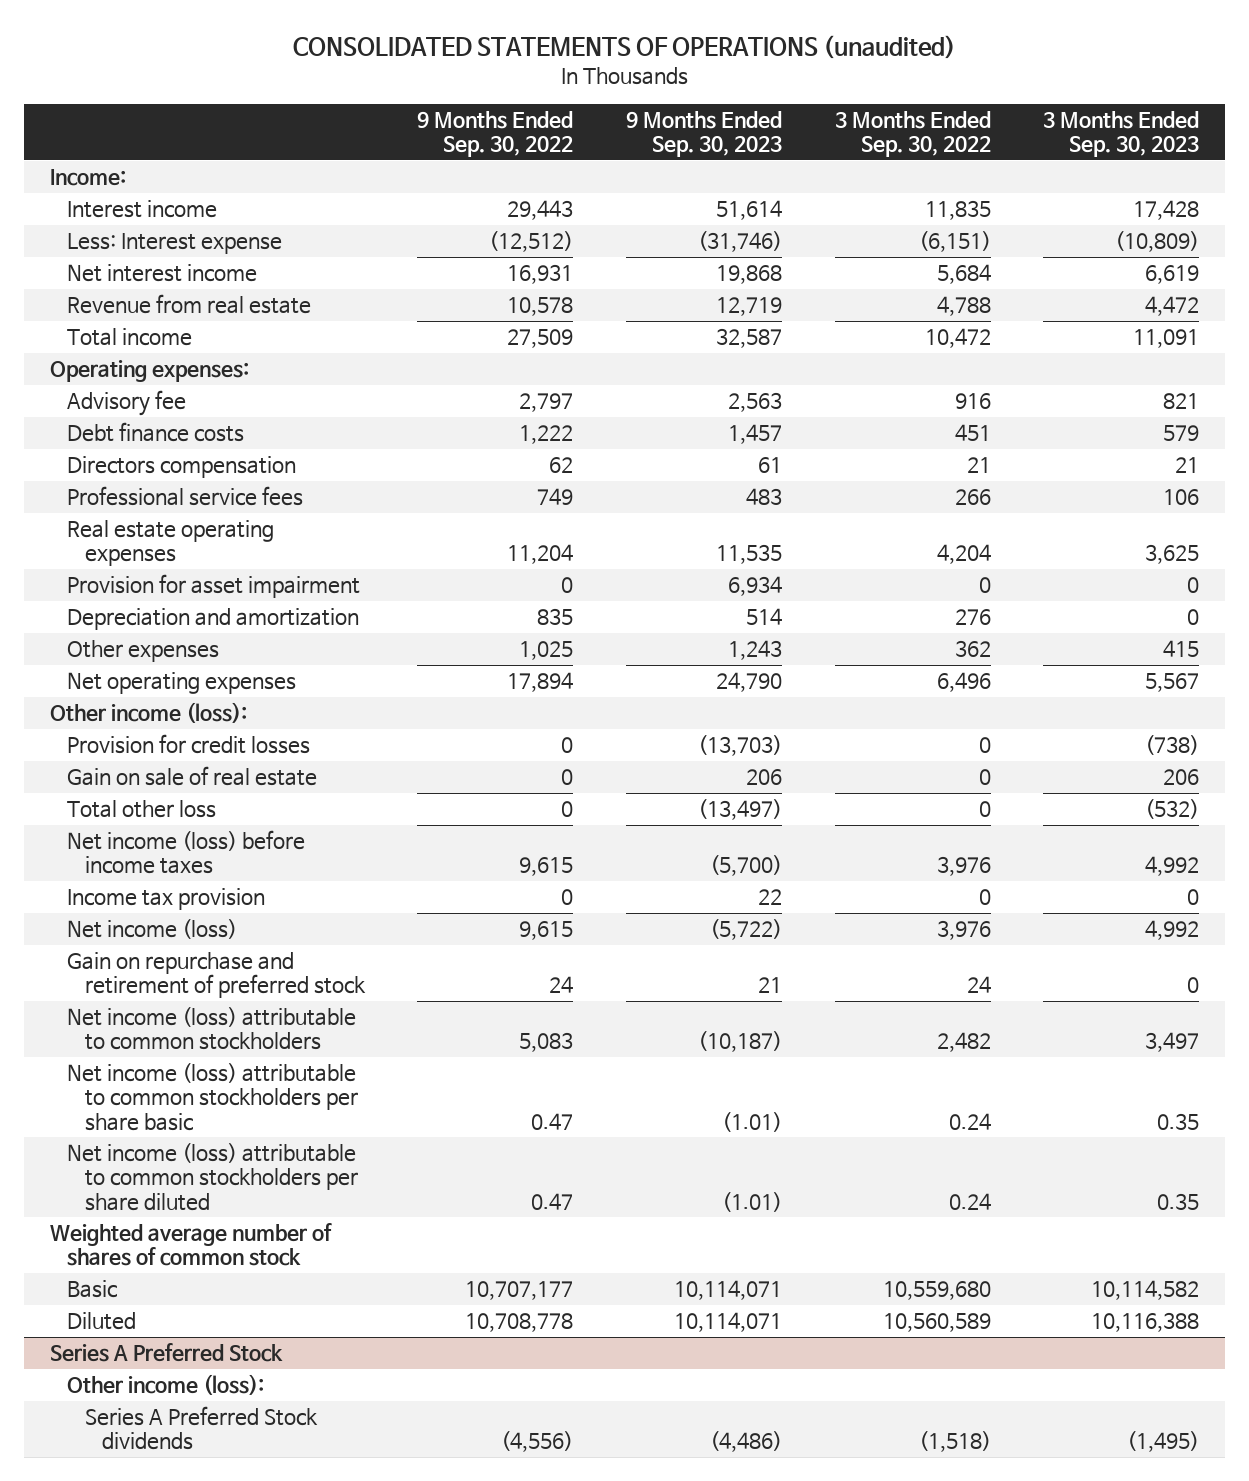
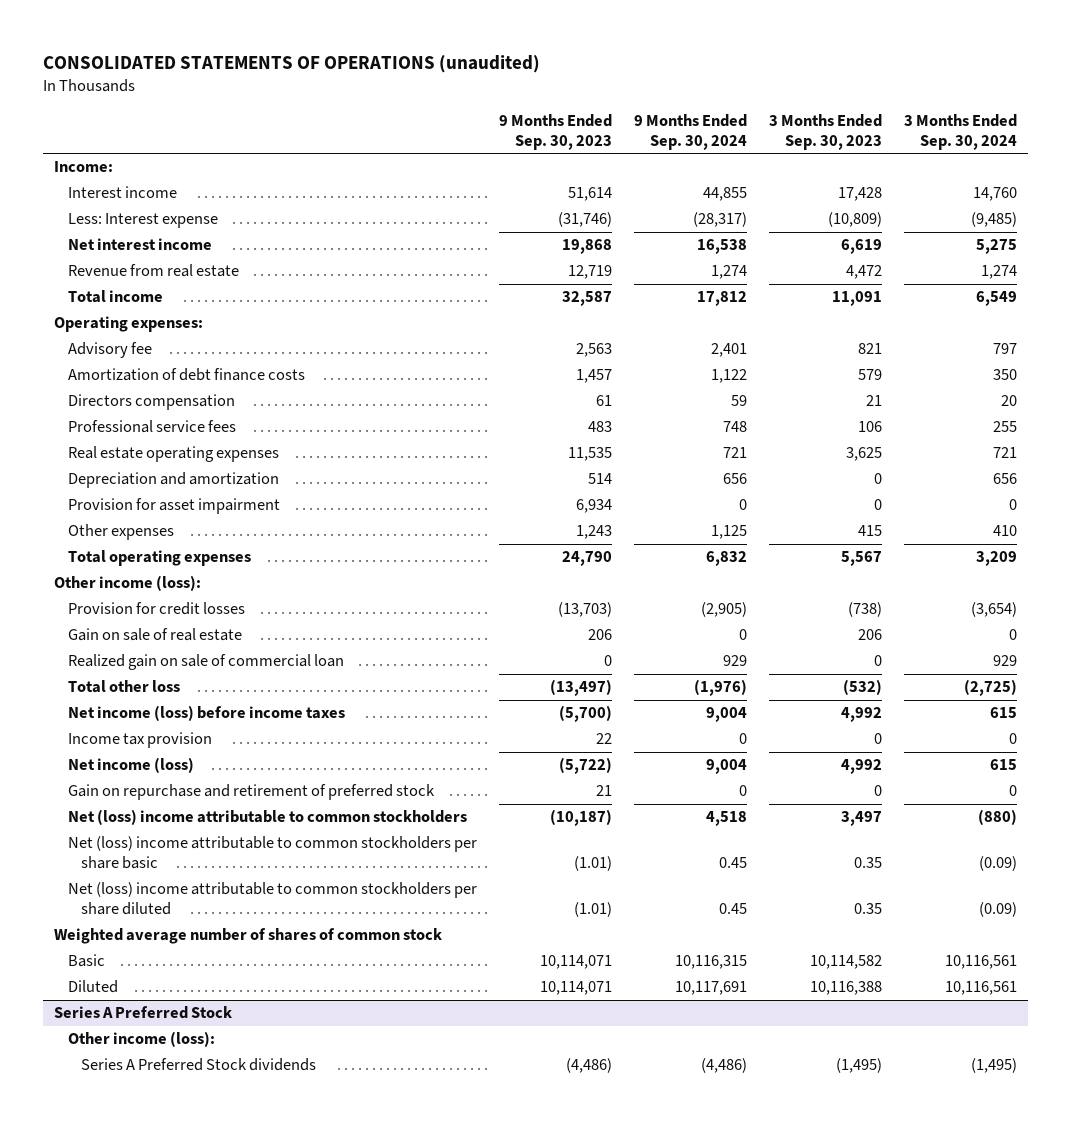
[417,111,574,158] 9 Months Ended Sep. 30, 2022 -> none
[834,111,991,158] 3 Months Ended Sep. 30, 2022 -> none
none -> [633,113,747,150] 9 Months Ended Sep. 30, 2024
none -> [903,113,1017,150] 3 Months Ended Sep. 30, 2024
[67,422,245,443] Debt finance costs -> [67,368,305,382] Amortization of debt finance costs
[67,574,361,599] Provision for asset impairment -> [67,498,280,515] Provision for asset impairment
[67,672,297,695] Net operating expenses -> [67,550,251,567] Total operating expenses
none -> [67,654,344,671] Realized gain on sale of commercial loan
[67,1007,357,1051] Net income (loss) attributable to common stockholders -> [67,809,467,826] Net (loss) income attributable to common stockholders
[67,1063,358,1131] Net income (loss) attributable to common stockholders per share basic -> [67,836,477,870] Net (loss) income attributable to common stockholders per share basic
[67,1143,358,1211] Net income (loss) attributable to common stockholders per share diluted -> [67,882,477,916] Net (loss) income attributable to common stockholders per share diluted

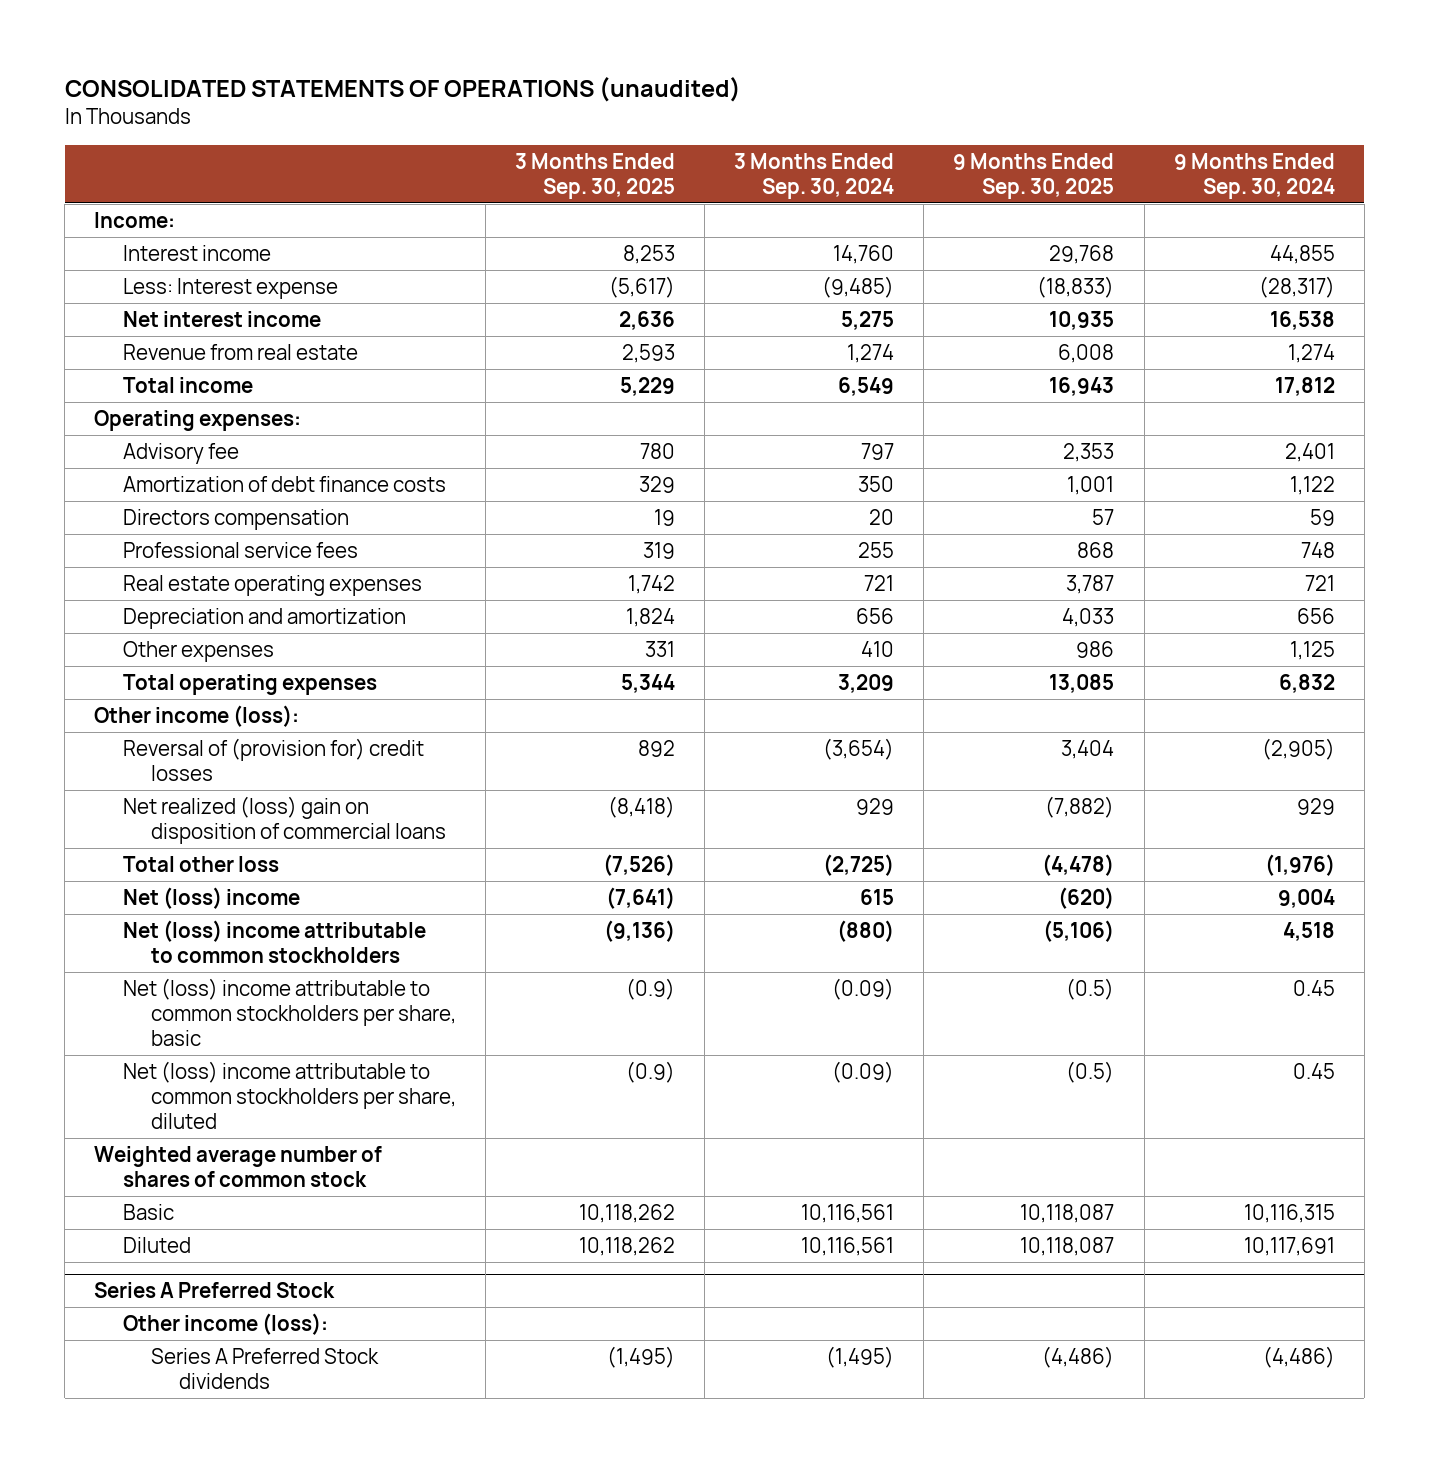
[498,113,612,150] 9 Months Ended Sep. 30, 2023 -> none
[768,113,882,150] 3 Months Ended Sep. 30, 2023 -> none
none -> [515,152,676,199] 3 Months Ended Sep. 30, 2025
none -> [953,152,1115,199] 9 Months Ended Sep. 30, 2025
[67,498,280,515] Provision for asset impairment -> none
[67,628,242,642] Gain on sale of real estate -> none
[67,602,245,616] Provision for credit losses -> [122,738,424,781] Reversal of (provision for) credit losses
[67,654,344,671] Realized gain on sale of commercial loan -> [122,796,446,844] Net realized (loss) gain on disposition of commercial loans
[67,705,345,722] Net income (loss) before income taxes -> none
[67,732,212,749] Income tax provision -> none
[67,784,435,801] Gain on repurchase and retirement of preferred stock -> none
[67,757,194,774] Net income (loss) -> [122,887,300,910] Net (loss) income
[67,836,477,870] Net (loss) income attributable to common stockholders per share basic -> [122,978,456,1046] Net (loss) income attributable to common stockholders per share, basic
[67,882,477,916] Net (loss) income attributable to common stockholders per share diluted -> [122,1061,456,1129] Net (loss) income attributable to common stockholders per share, diluted

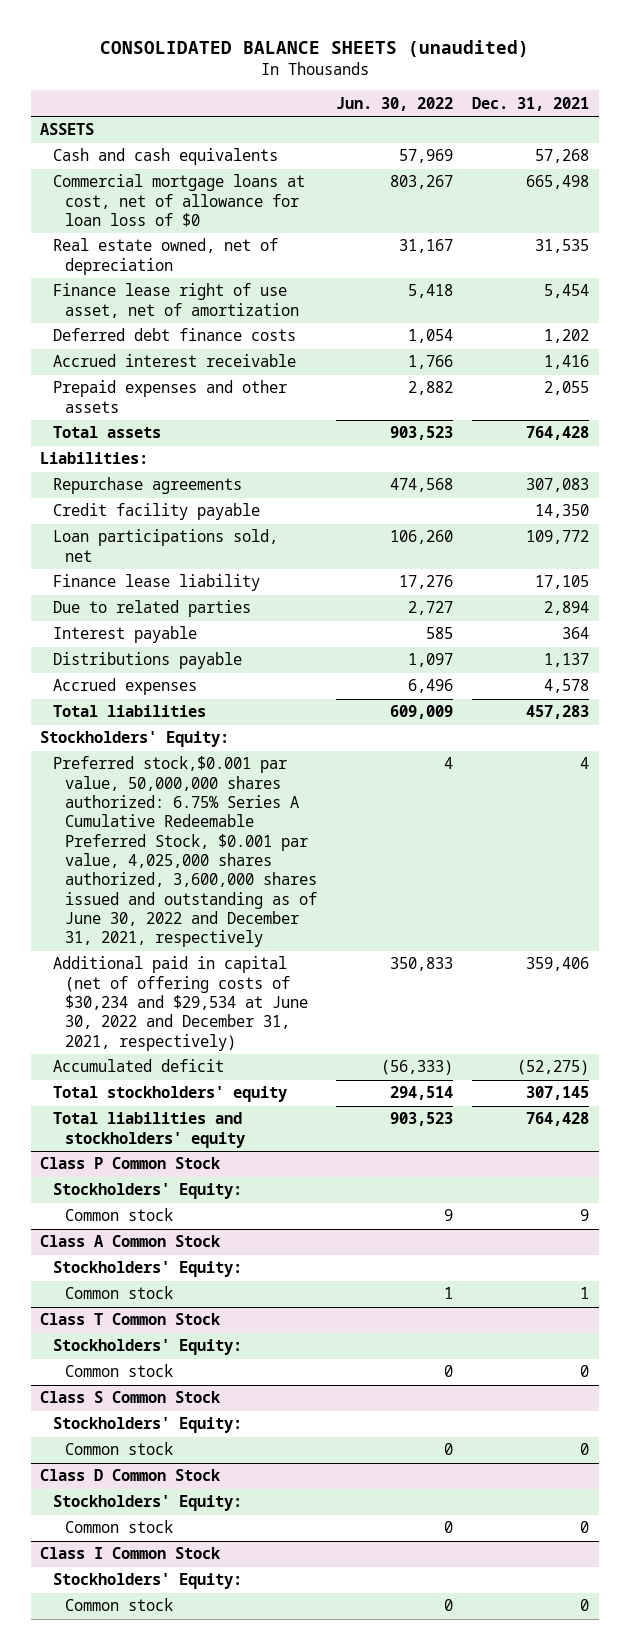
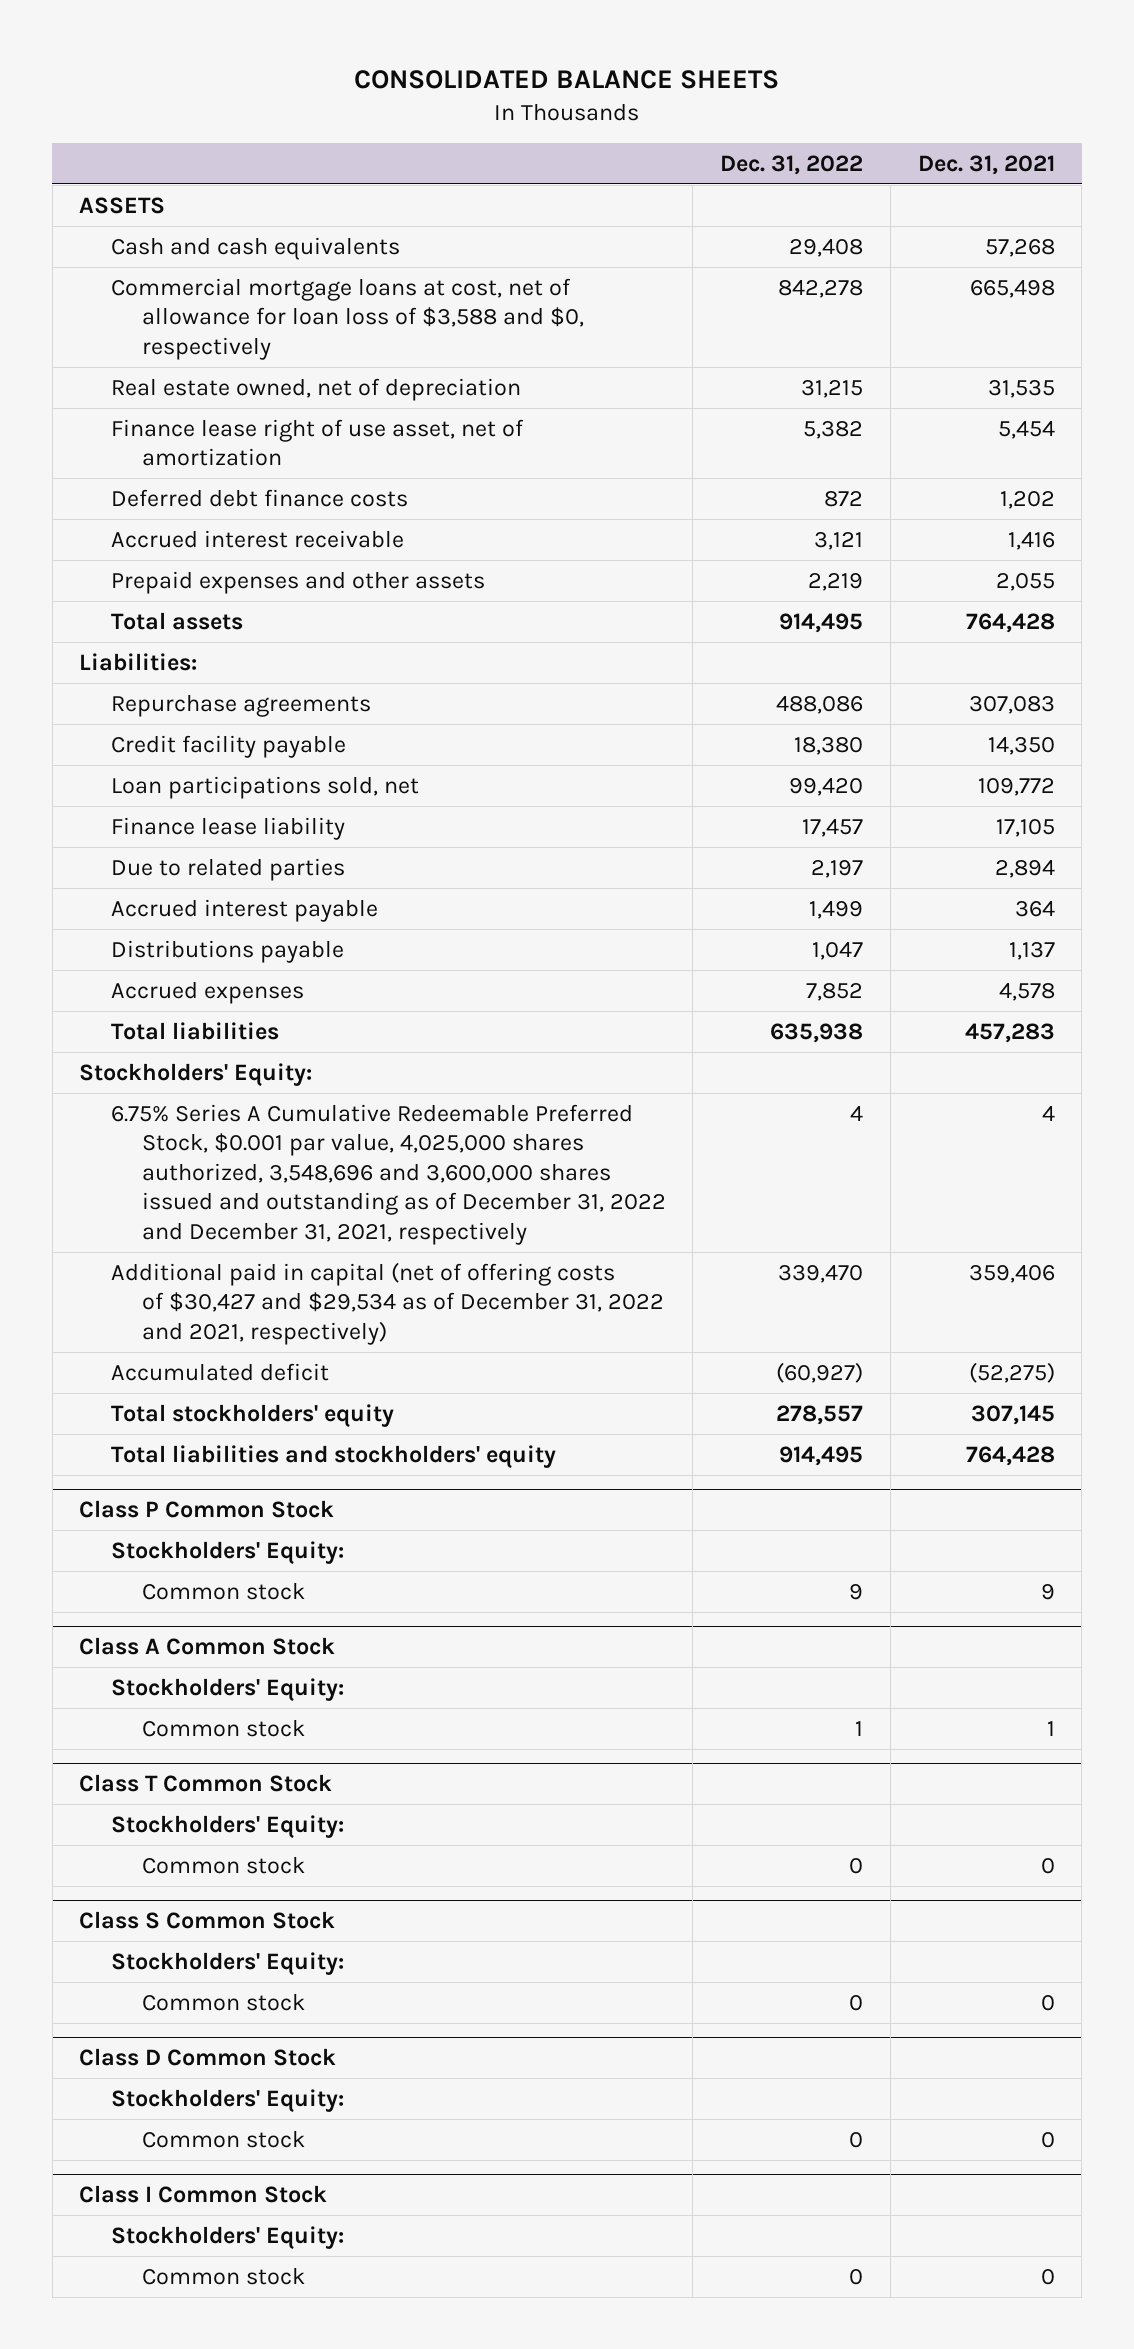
[99,40,529,58] CONSOLIDATED BALANCE SHEETS (unaudited) -> [354,70,780,90] CONSOLIDATED BALANCE SHEETS
[336,96,454,111] Jun. 30, 2022 -> none
none -> [720,154,864,175] Dec. 31, 2022
[52,174,305,227] Commercial mortgage loans at cost, net of allowance for loan loss of $0 -> [110,277,584,360] Commercial mortgage loans at cost, net of allowance for loan loss of $3,588 and $0, respectively
[52,626,197,644] Interest payable -> [110,898,378,922] Accrued interest payable
[52,756,317,948] Preferred stock,$0.001 par value, 50,000,000 shares authorized: 6.75% Series A Cumulative Redeemable Preferred Stock, $0.001 par value, 4,025,000 shares authorized, 3,600,000 shares issued and outstanding as of June 30, 2022 and December 31, 2021, respectively -> [110,1103,666,1245] 6.75% Series A Cumulative Redeemable Preferred Stock, $0.001 par value, 4,025,000 shares authorized, 3,548,696 and 3,600,000 shares issued and outstanding as of December 31, 2022 and December 31, 2021, respectively
[52,956,308,1051] Additional paid in capital (net of offering costs of $30,234 and $29,534 at June 30, 2022 and December 31, 2021, respectively) -> [110,1261,664,1345] Additional paid in capital (net of offering costs of $30,427 and $29,534 as of December 31, 2022 and 2021, respectively)

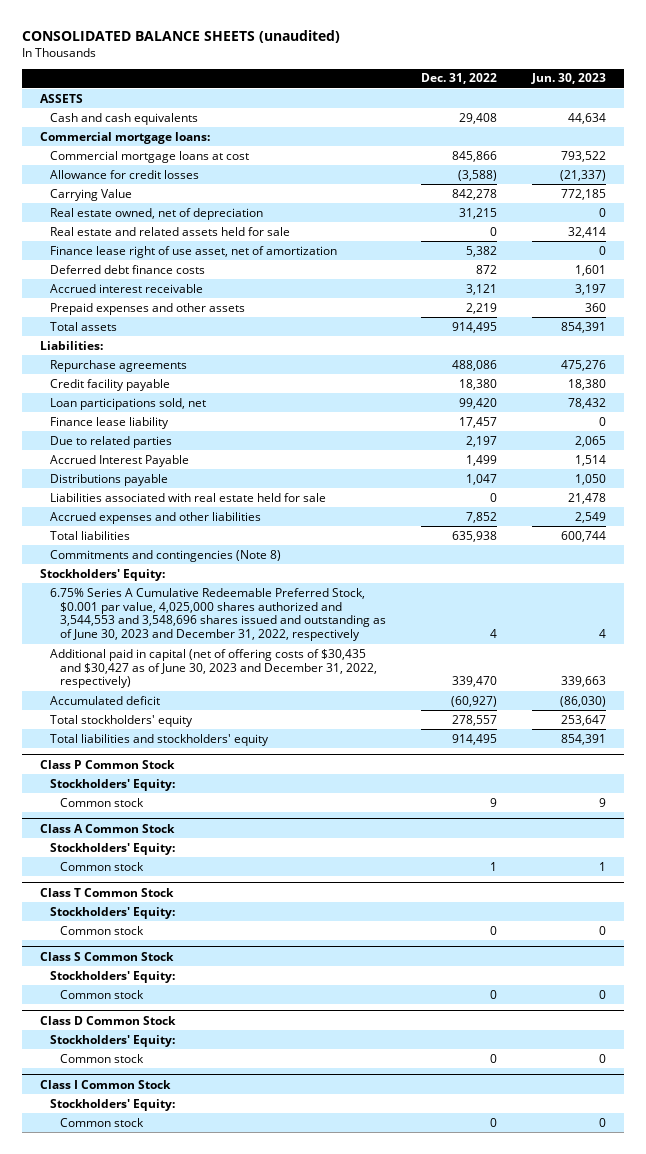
[354,70,780,90] CONSOLIDATED BALANCE SHEETS -> [22,29,341,43] CONSOLIDATED BALANCE SHEETS (unaudited)
[917,154,1055,175] Dec. 31, 2021 -> none
none -> [531,73,607,85] Jun. 30, 2023
none -> [39,131,210,144] Commercial mortgage loans:
none -> [50,150,250,163] Commercial mortgage loans at cost
none -> [50,169,200,179] Allowance for credit losses
[110,277,584,360] Commercial mortgage loans at cost, net of allowance for loan loss of $3,588 and $0, respectively -> [50,188,133,201] Carrying Value
none -> [50,226,291,236] Real estate and related assets held for sale
[110,898,378,922] Accrued interest payable -> [50,454,190,467] Accrued Interest Payable
none -> [50,492,327,502] Liabilities associated with real estate held for sale
[110,980,304,1004] Accrued expenses -> [50,511,262,524] Accrued expenses and other liabilities
none -> [50,549,282,562] Commitments and contingencies (Note 8)
[110,1103,666,1245] 6.75% Series A Cumulative Redeemable Preferred Stock, $0.001 par value, 4,025,000 shares authorized, 3,548,696 and 3,600,000 shares issued and outstanding as of December 31, 2022 and December 31, 2021, respectively -> [50,587,387,642] 6.75% Series A Cumulative Redeemable Preferred Stock, $0.001 par value, 4,025,000 shares authorized and 3,544,553 and 3,548,696 shares issued and outstanding as of June 30, 2023 and December 31, 2022, respectively
[110,1261,664,1345] Additional paid in capital (net of offering costs of $30,427 and $29,534 as of December 31, 2022 and 2021, respectively) -> [50,648,378,689] Additional paid in capital (net of offering costs of $30,435 and $30,427 as of June 30, 2023 and December 31, 2022, respectively)

